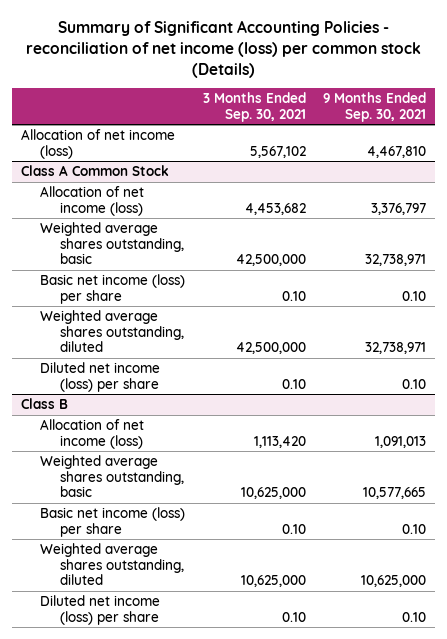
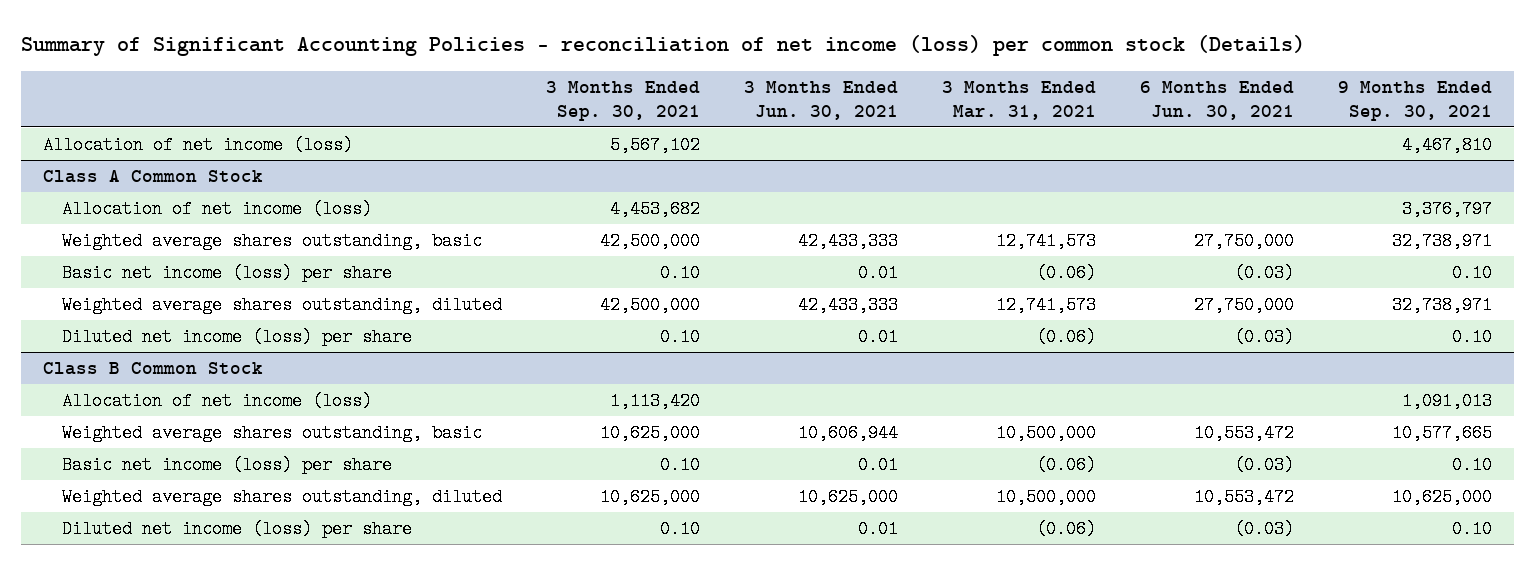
none -> [743,81,898,120] 3 Months Ended Jun. 30, 2021
none -> [941,81,1096,120] 3 Months Ended Mar. 31, 2021
none -> [1139,81,1294,120] 6 Months Ended Jun. 30, 2021
[21,398,69,410] Class B -> [42,362,263,376] Class B Common Stock

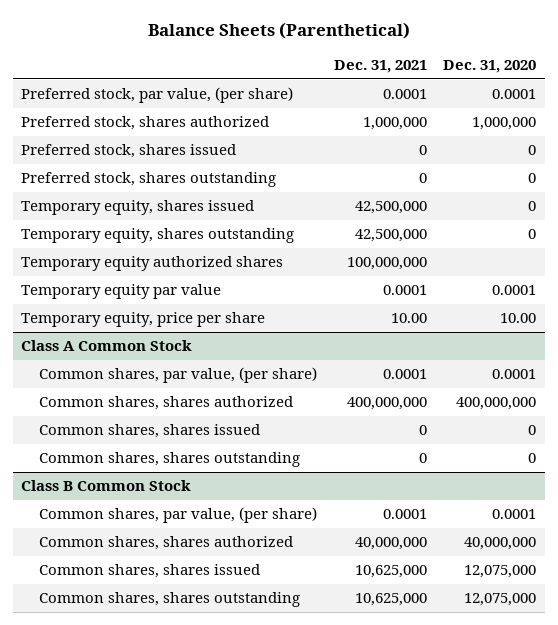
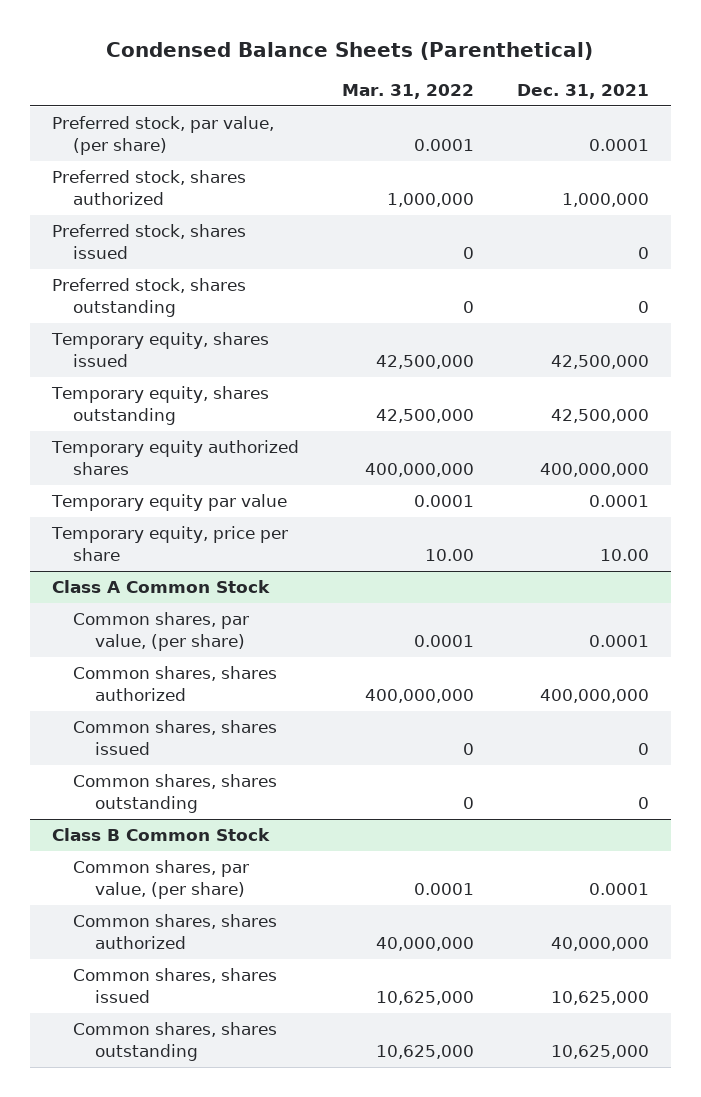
[147,21,410,39] Balance Sheets (Parenthetical) -> [106,41,594,60] Condensed Balance Sheets (Parenthetical)
[443,59,537,73] Dec. 31, 2020 -> none
none -> [341,84,474,100] Mar. 31, 2022
[346,257,427,271] 100,000,000 -> [540,463,650,478] 400,000,000

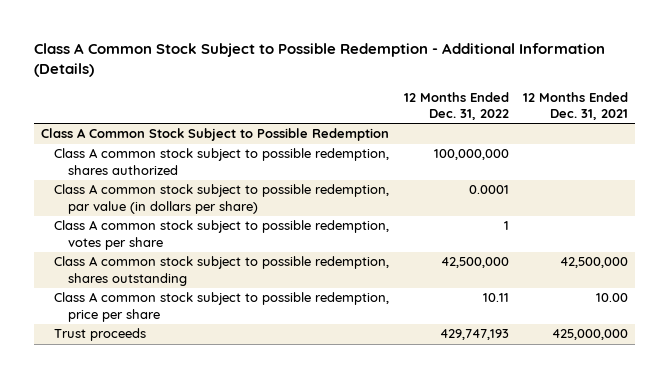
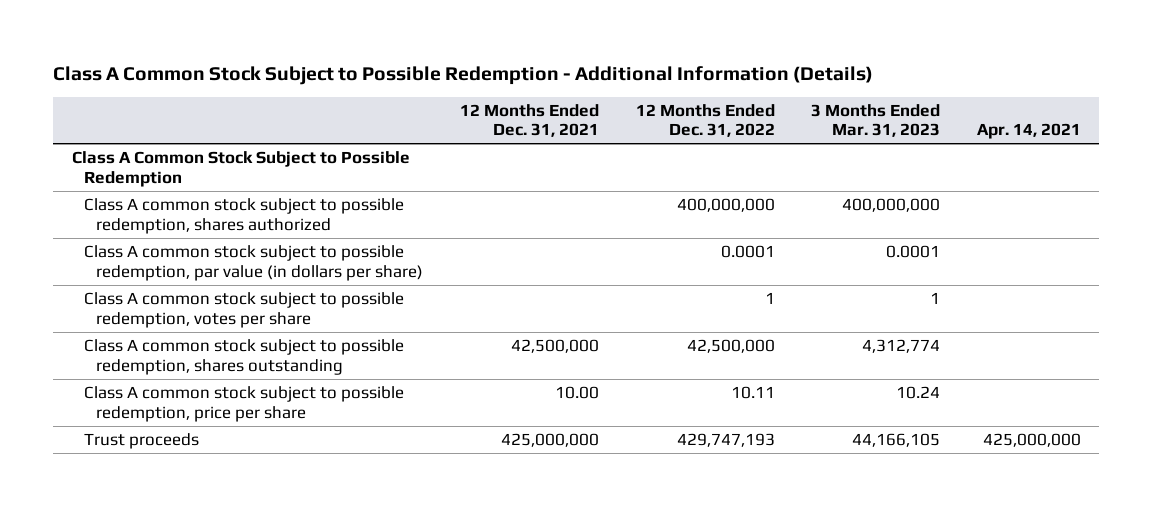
none -> [811,103,941,138] 3 Months Ended Mar. 31, 2023
none -> [977,123,1082,140] Apr. 14, 2021
[433,149,509,161] 100,000,000 -> [676,197,775,212] 400,000,000

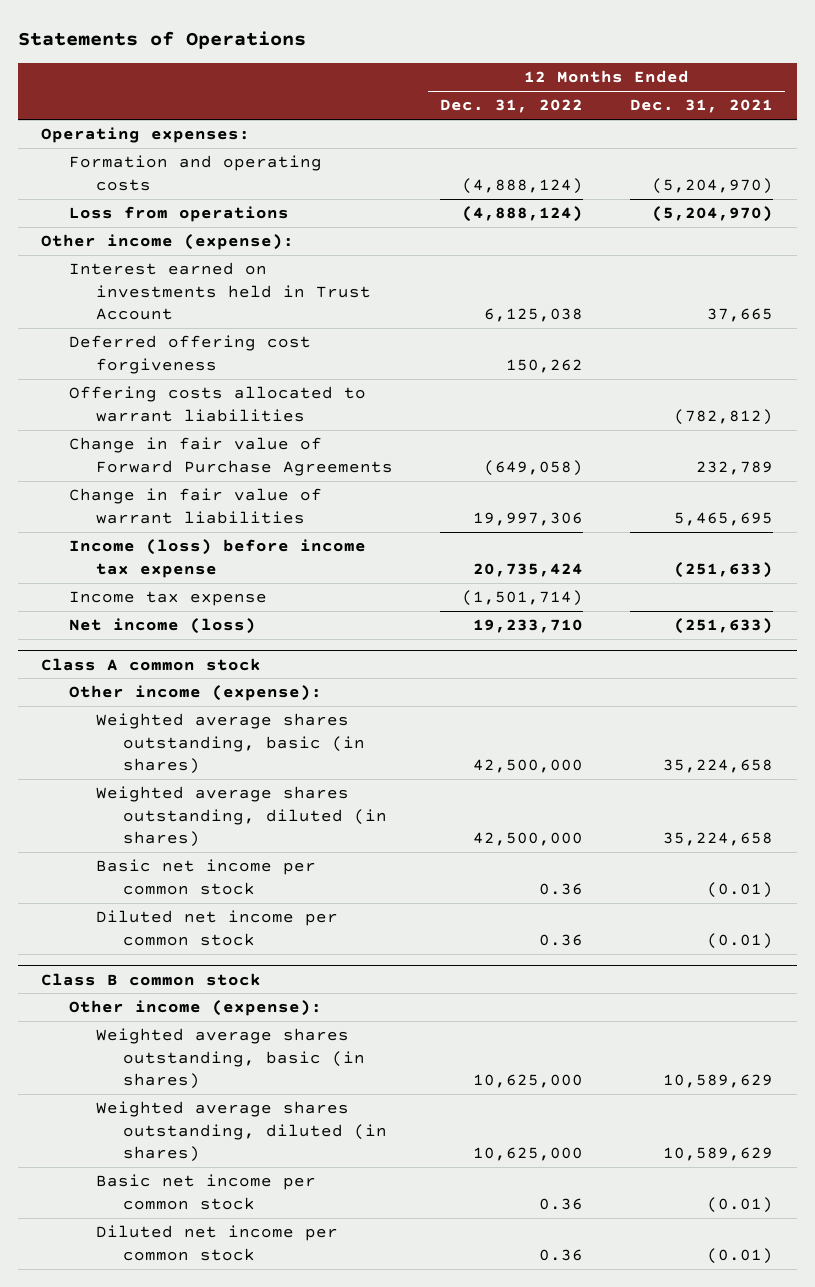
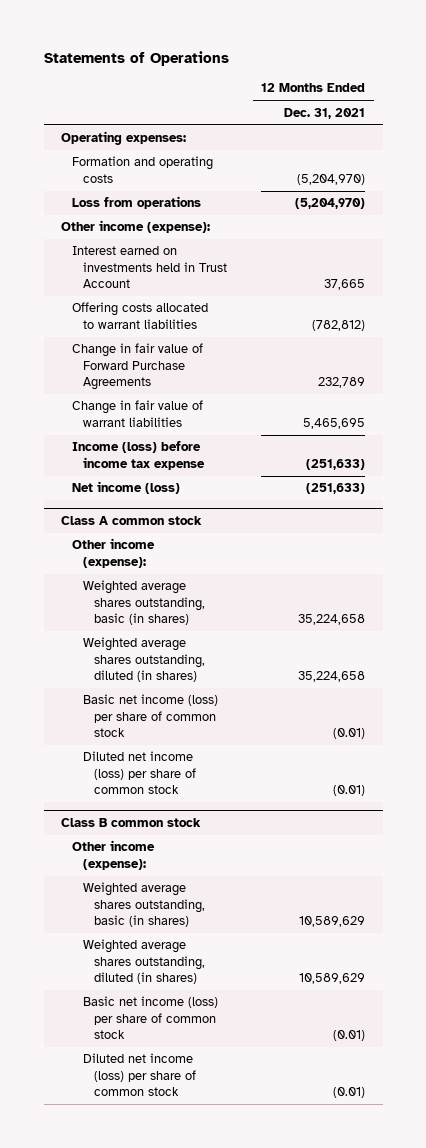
[440,99,584,114] Dec. 31, 2022 -> none
[68,335,311,374] Deferred offering cost forgiveness -> none
[68,591,267,607] Income tax expense -> none
[95,859,316,895] Basic net income per common stock -> [83,694,219,737] Basic net income (loss) per share of common stock
[95,910,338,946] Diluted net income per common stock -> [83,751,197,794] Diluted net income (loss) per share of common stock
[95,1174,316,1210] Basic net income per common stock -> [83,996,219,1039] Basic net income (loss) per share of common stock
[95,1225,338,1261] Diluted net income per common stock -> [83,1053,197,1096] Diluted net income (loss) per share of common stock

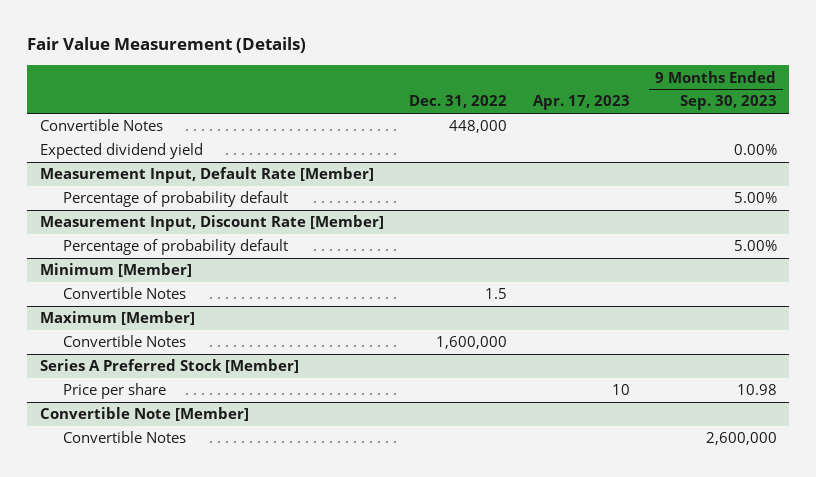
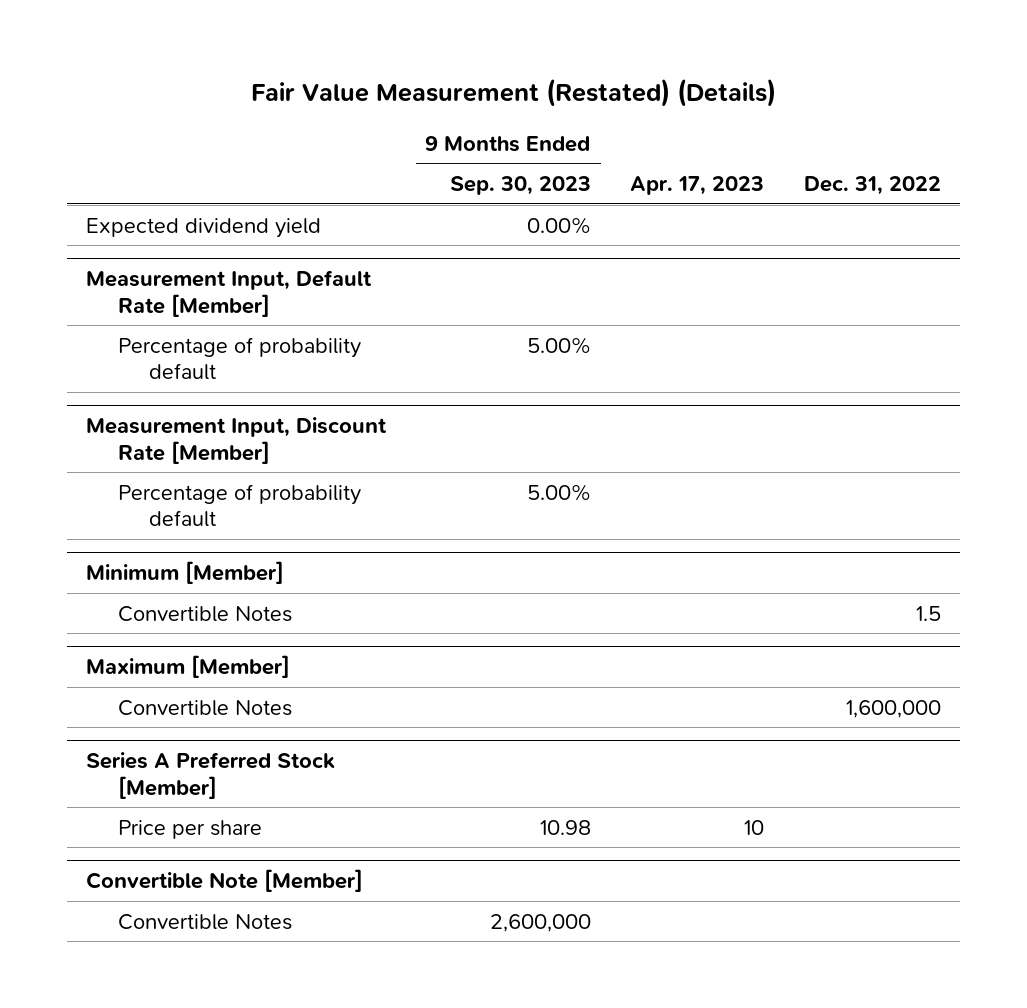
[27,37,307,54] Fair Value Measurement (Details) -> [250,77,776,107] Fair Value Measurement (Restated) (Details)
[39,119,163,132] Convertible Notes -> none

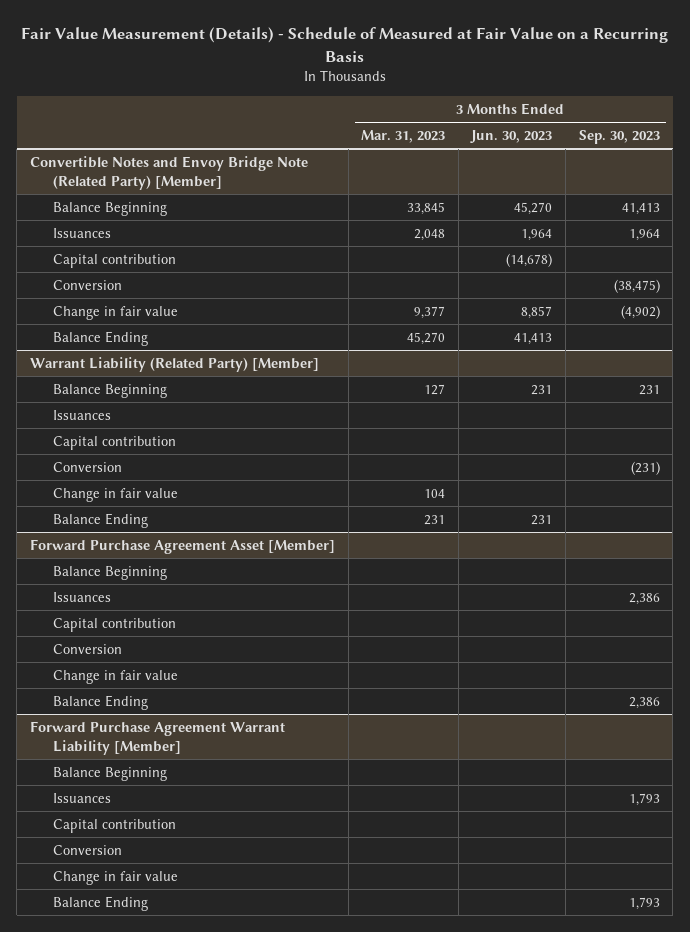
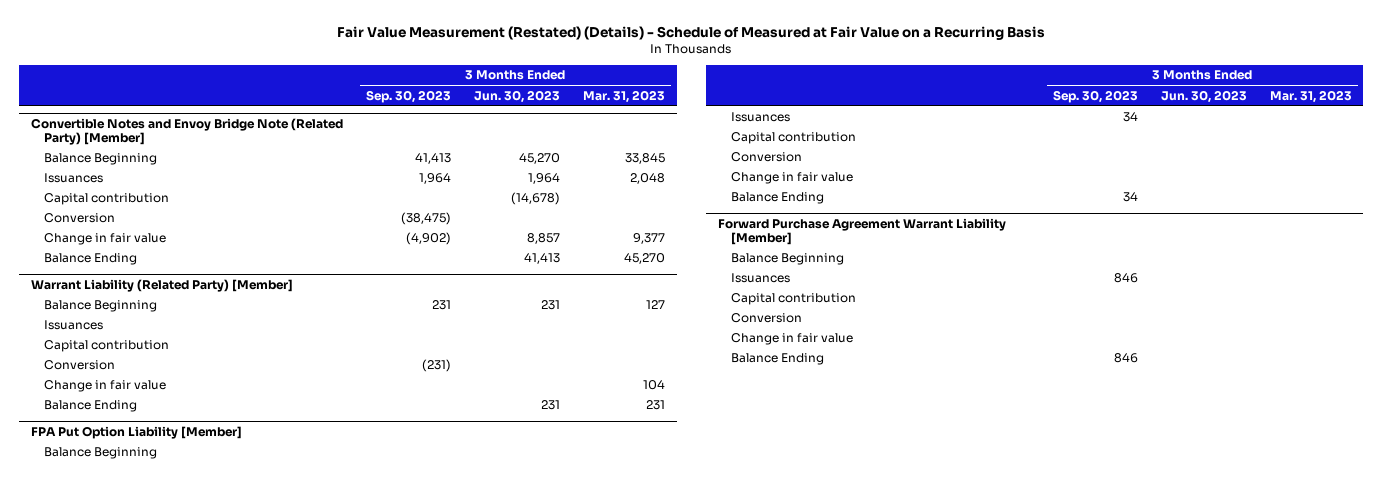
[20,27,668,62] Fair Value Measurement (Details) - Schedule of Measured at Fair Value on a Recurring Basis -> [337,26,1046,41] Fair Value Measurement (Restated) (Details) - Schedule of Measured at Fair Value on a Recurring Basis
[30,538,336,554] Forward Purchase Agreement Asset [Member] -> none
none -> [30,426,242,440] FPA Put Option Liability [Member]
[628,592,660,605] 2,386 -> [1122,112,1138,123] 34
[628,696,660,709] 2,386 -> [1122,192,1138,203] 34
[628,792,660,806] 1,793 -> [1113,273,1138,284] 846
[628,896,660,910] 1,793 -> [1113,353,1138,364] 846

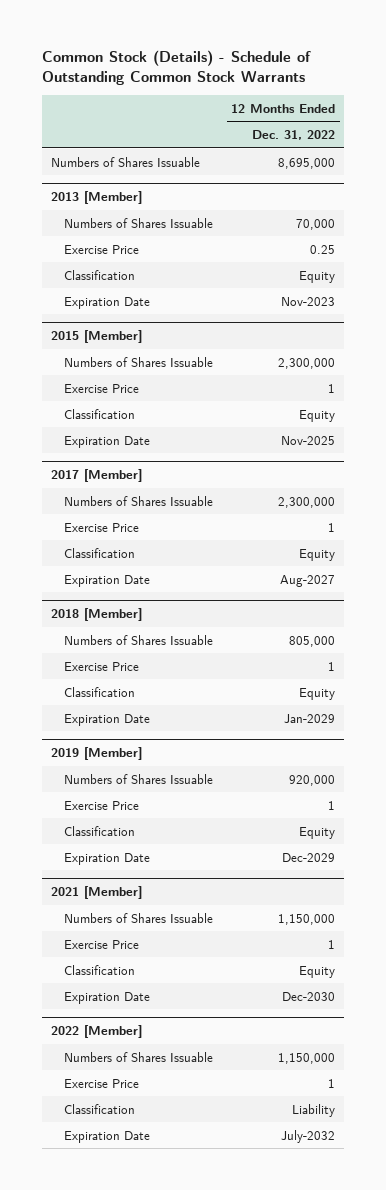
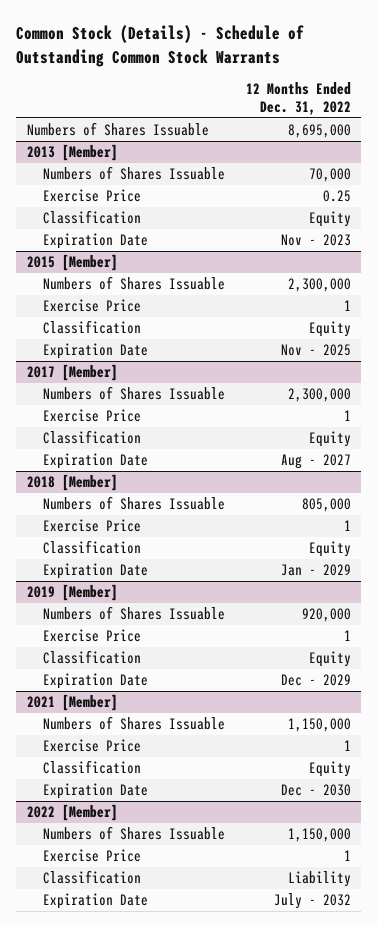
[281,296,336,306] Nov-2023 -> [280,234,351,247] Nov - 2023
[281,435,336,445] Nov-2025 -> [280,344,351,357] Nov - 2025
[280,574,336,587] Aug-2027 -> [280,454,351,470] Aug - 2027
[284,713,336,723] Jan-2029 -> [280,564,351,577] Jan - 2029
[282,852,336,862] Dec-2029 -> [280,674,351,687] Dec - 2029
[282,991,336,1001] Dec-2030 -> [280,784,351,797] Dec - 2030
[281,1129,336,1143] July-2032 -> [273,893,351,910] July - 2032

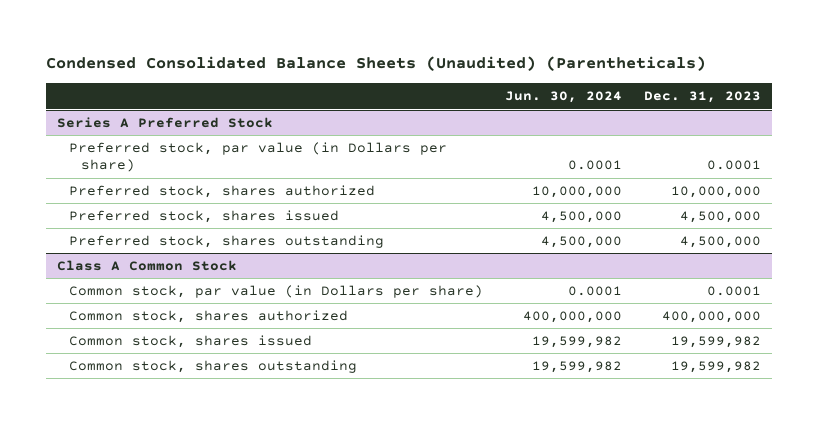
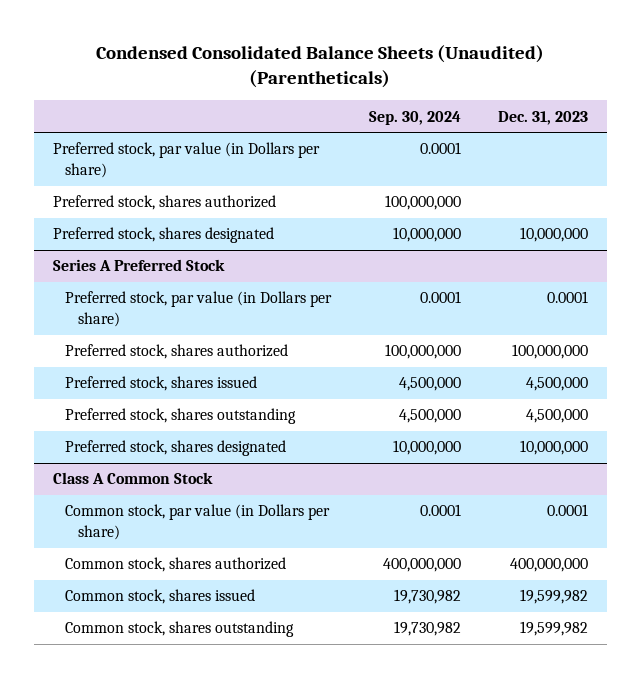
[504,91,622,104] Jun. 30, 2024 -> none
none -> [368,110,461,125] Sep. 30, 2024
none -> [52,142,320,179] Preferred stock, par value (in Dollars per share)
none -> [52,195,276,211] Preferred stock, shares authorized
none -> [52,227,274,244] Preferred stock, shares designated
[670,186,761,199] 10,000,000 -> [512,344,589,360] 100,000,000
none -> [65,440,287,457] Preferred stock, shares designated

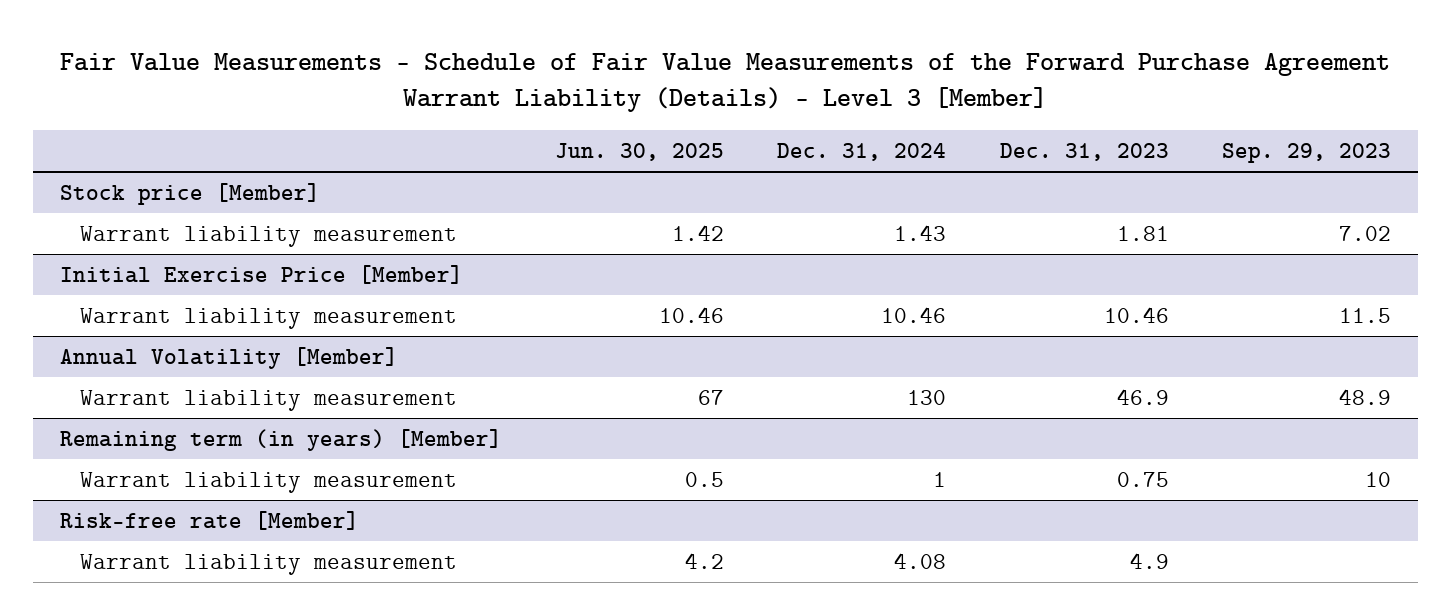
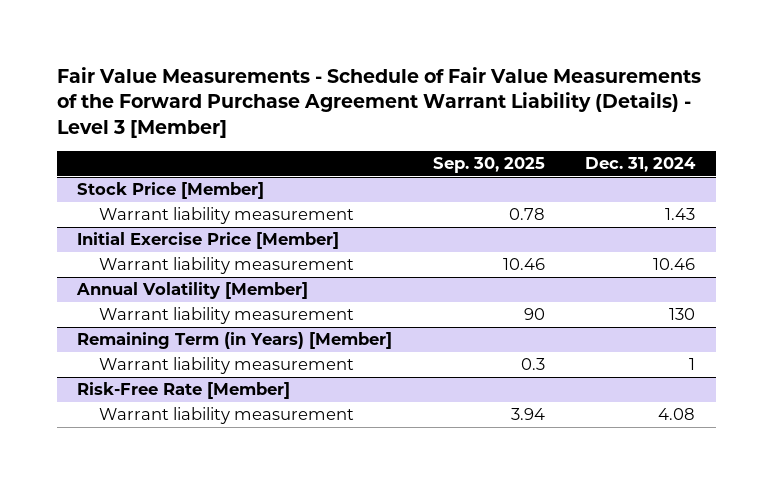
[555,142,725,161] Jun. 30, 2025 -> none
[999,142,1169,161] Dec. 31, 2023 -> none
[1221,142,1391,163] Sep. 29, 2023 -> none
none -> [432,156,545,173] Sep. 30, 2025
[59,182,320,205] Stock price [Member] -> [77,182,265,200] Stock Price [Member]
[59,428,502,451] Remaining term (in years) [Member] -> [77,332,393,350] Remaining Term (in Years) [Member]
[59,510,359,530] Risk-free rate [Member] -> [77,382,291,400] Risk-Free Rate [Member]

